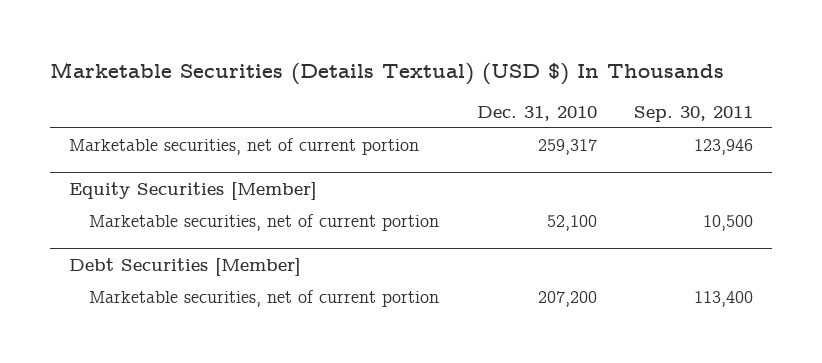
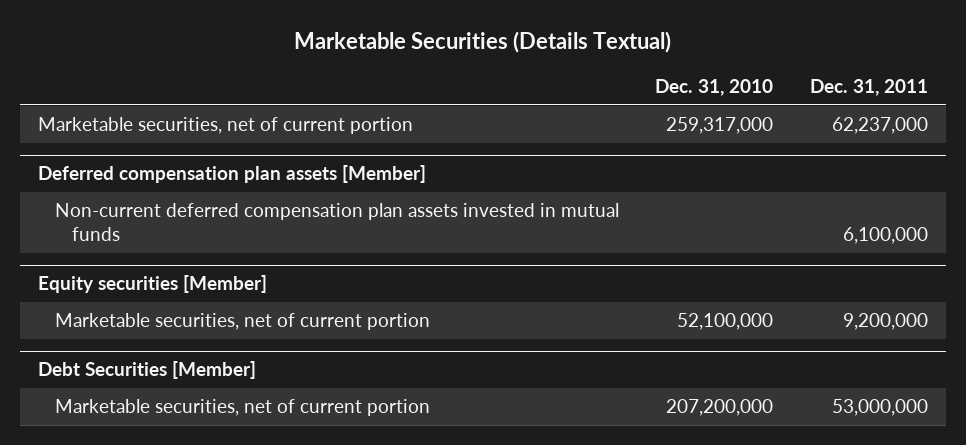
[50,61,725,85] Marketable Securities (Details Textual) (USD $) In Thousands -> [294,30,672,53] Marketable Securities (Details Textual)
[634,105,754,122] Sep. 30, 2011 -> none
none -> [809,78,928,96] Dec. 31, 2011
[537,139,597,156] 259,317 -> [666,117,774,135] 259,317,000
none -> [38,165,427,184] Deferred compensation plan assets [Member]
none -> [54,203,619,242] Non-current deferred compensation plan assets invested in mutual funds
[68,181,317,200] Equity Securities [Member] -> [38,275,268,294] Equity securities [Member]
[546,215,597,232] 52,100 -> [677,313,774,331] 52,100,000
[537,291,597,308] 207,200 -> [666,399,774,417] 207,200,000

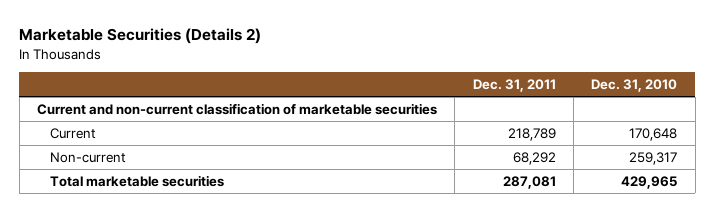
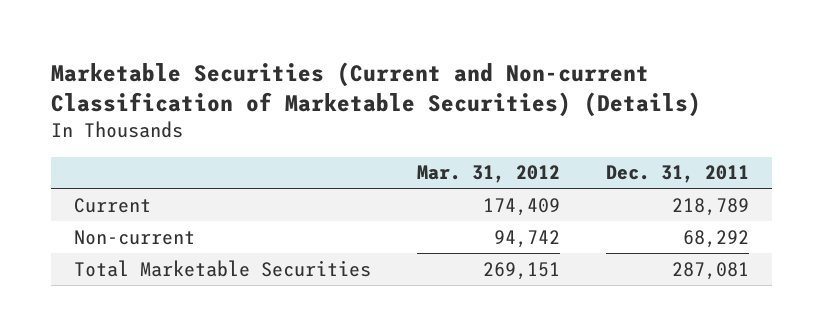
[19,28,262,45] Marketable Securities (Details 2) -> [50,61,701,118] Marketable Securities (Current and Non-current Classification of Marketable Securities) (Details)
[591,79,678,93] Dec. 31, 2010 -> none
none -> [417,165,561,184] Mar. 31, 2012
[36,102,437,115] Current and non-current classification of marketable securities -> none
[50,174,225,187] Total marketable securities -> [73,259,371,277] Total Marketable Securities

